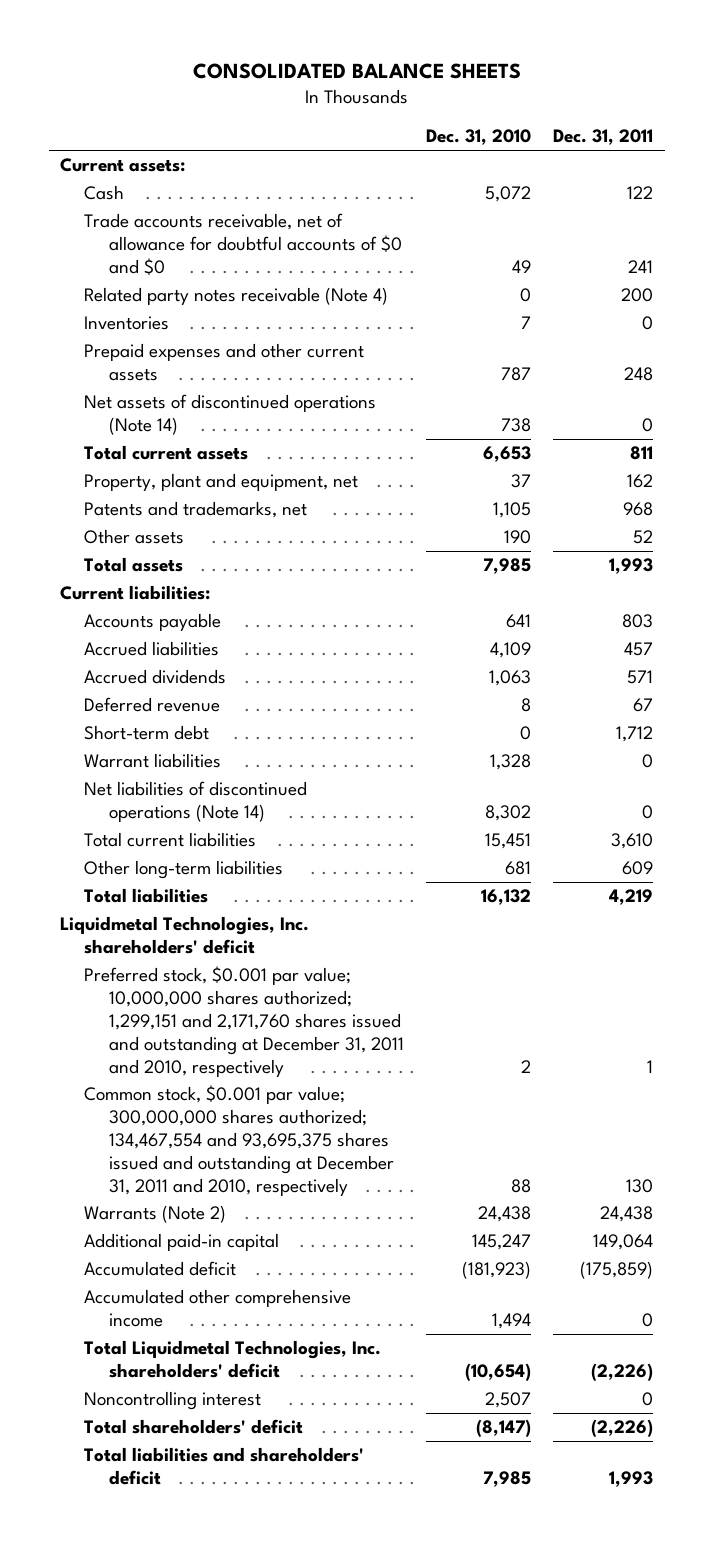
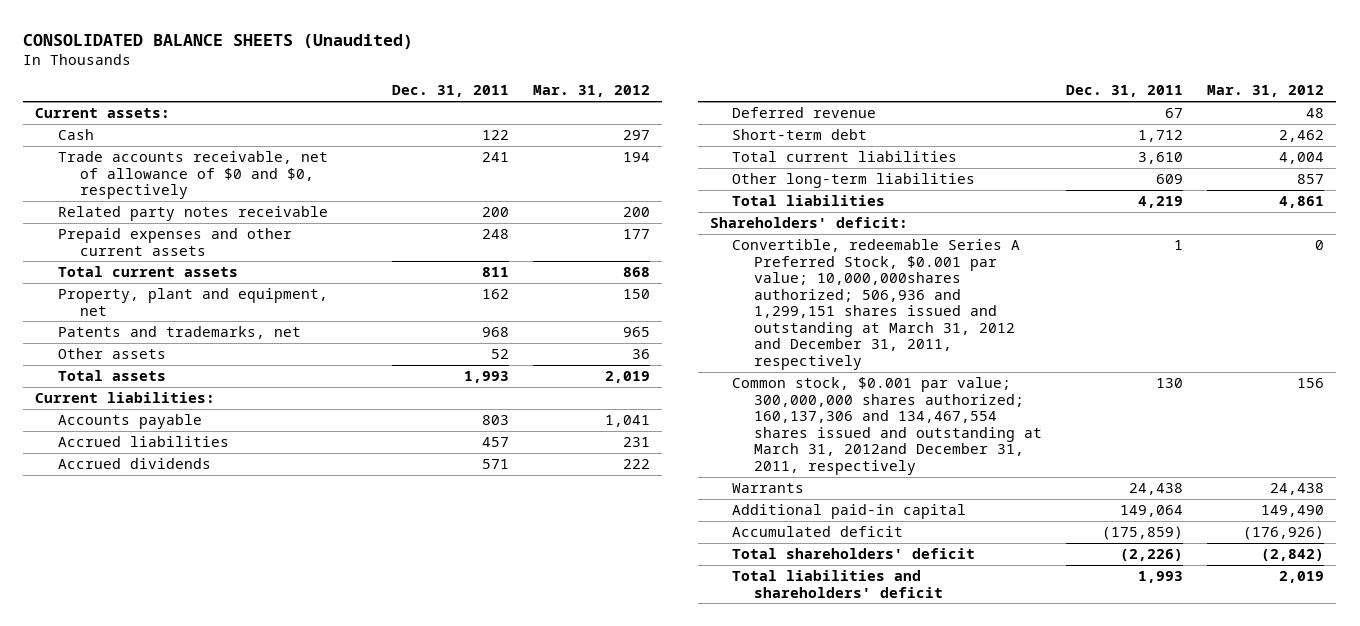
[192,62,521,79] CONSOLIDATED BALANCE SHEETS -> [23,33,414,49] CONSOLIDATED BALANCE SHEETS (Unaudited)
[426,129,532,146] Dec. 31, 2010 -> none
none -> [532,85,650,98] Mar. 31, 2012
[84,316,170,331] Inventories -> none
[84,213,402,275] Trade accounts receivable, net of allowance for doubtful accounts of $0 and $0 -> [57,151,328,200] Trade accounts receivable, net of allowance of $0 and $0, respectively
[84,287,389,306] Related party notes receivable (Note 4) -> [57,206,328,222] Related party notes receivable
[84,394,377,435] Net assets of discontinued operations (Note 14) -> none
[84,753,222,769] Warrant liabilities -> none
[84,781,308,822] Net liabilities of discontinued operations (Note 14) -> none
[60,916,310,954] Liquidmetal Technologies, Inc. shareholders' deficit -> none
none -> [709,217,908,229] Shareholders' deficit:
[84,966,404,1077] Preferred stock, $0.001 par value; 10,000,000 shares authorized; 1,299,151 and 2,171,760 shares issued and outstanding at December 31, 2011 and 2010, respectively -> [732,239,1021,371] Convertible, redeemable Series A Preferred Stock, $0.001 par value; 10,000,000shares authorized; 506,936 and 1,299,151 shares issued and outstanding at March 31, 2012 and December 31, 2011, respectively
[84,1085,394,1196] Common stock, $0.001 par value; 300,000,000 shares authorized; 134,467,554 and 93,695,375 shares issued and outstanding at December 31, 2011 and 2010, respectively -> [732,377,1043,475] Common stock, $0.001 par value; 300,000,000 shares authorized; 160,137,306 and 134,467,554 shares issued and outstanding at March 31, 2012and December 31, 2011, respectively
[84,1205,227,1224] Warrants (Note 2) -> [732,483,805,494] Warrants
[84,1289,352,1327] Accumulated other comprehensive income -> none
[84,1340,382,1378] Total Liquidmetal Technologies, Inc. shareholders' deficit -> none
[84,1391,262,1411] Noncontrolling interest -> none

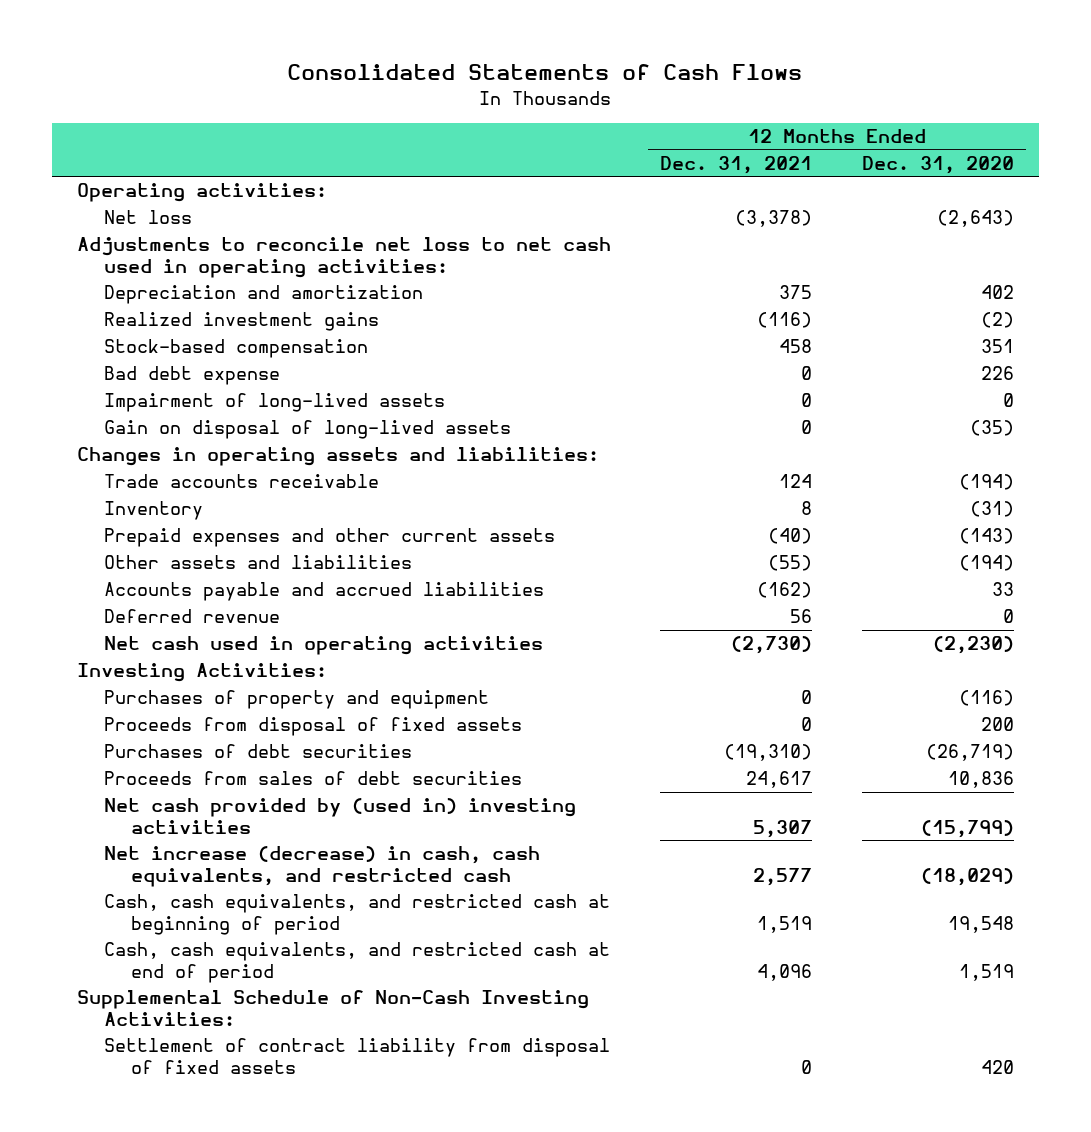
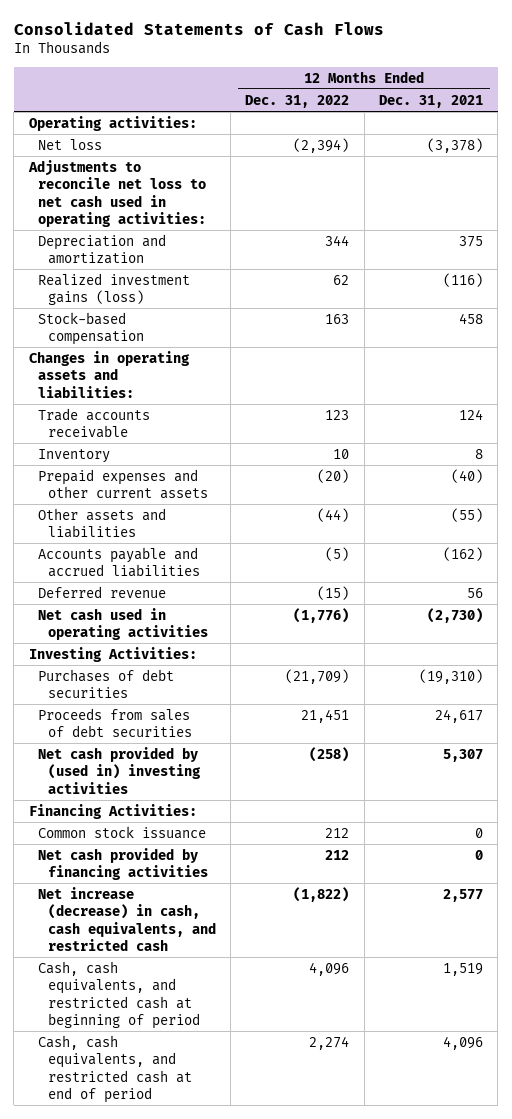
[861,155,1014,174] Dec. 31, 2020 -> none
none -> [245,94,350,108] Dec. 31, 2022
[103,312,379,332] Realized investment gains -> [38,272,191,306] Realized investment gains (loss)
[103,366,280,386] Bad debt expense -> none
[103,393,445,413] Impairment of long-lived assets -> none
[103,420,511,440] Gain on disposal of long-lived assets -> none
[103,690,489,710] Purchases of property and equipment -> none
[103,717,522,737] Proceeds from disposal of fixed assets -> none
none -> [28,803,197,819] Financing Activities:
none -> [38,825,207,839] Common stock issuance
none -> [38,847,209,881] Net cash provided by financing activities
[76,990,589,1026] Supplemental Schedule of Non-Cash Investing Activities: -> none
[103,1038,610,1074] Settlement of contract liability from disposal of fixed assets -> none

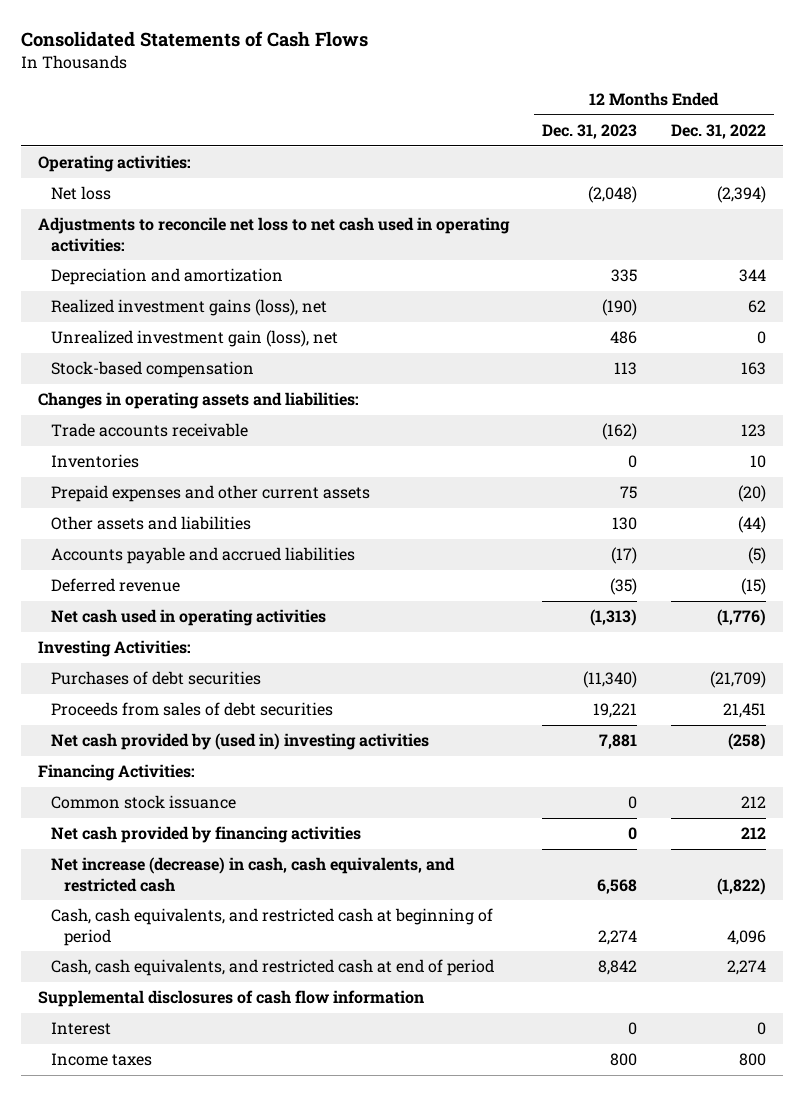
[378,94,483,108] Dec. 31, 2021 -> none
none -> [542,124,638,140] Dec. 31, 2023
[38,272,191,306] Realized investment gains (loss) -> [50,299,327,317] Realized investment gains (loss), net
none -> [50,330,338,348] Unrealized investment gain (loss), net
[38,448,111,463] Inventory -> [50,454,139,469] Inventories
none -> [37,990,424,1008] Supplemental disclosures of cash flow information
none -> [50,1022,111,1036] Interest
none -> [50,1053,152,1067] Income taxes

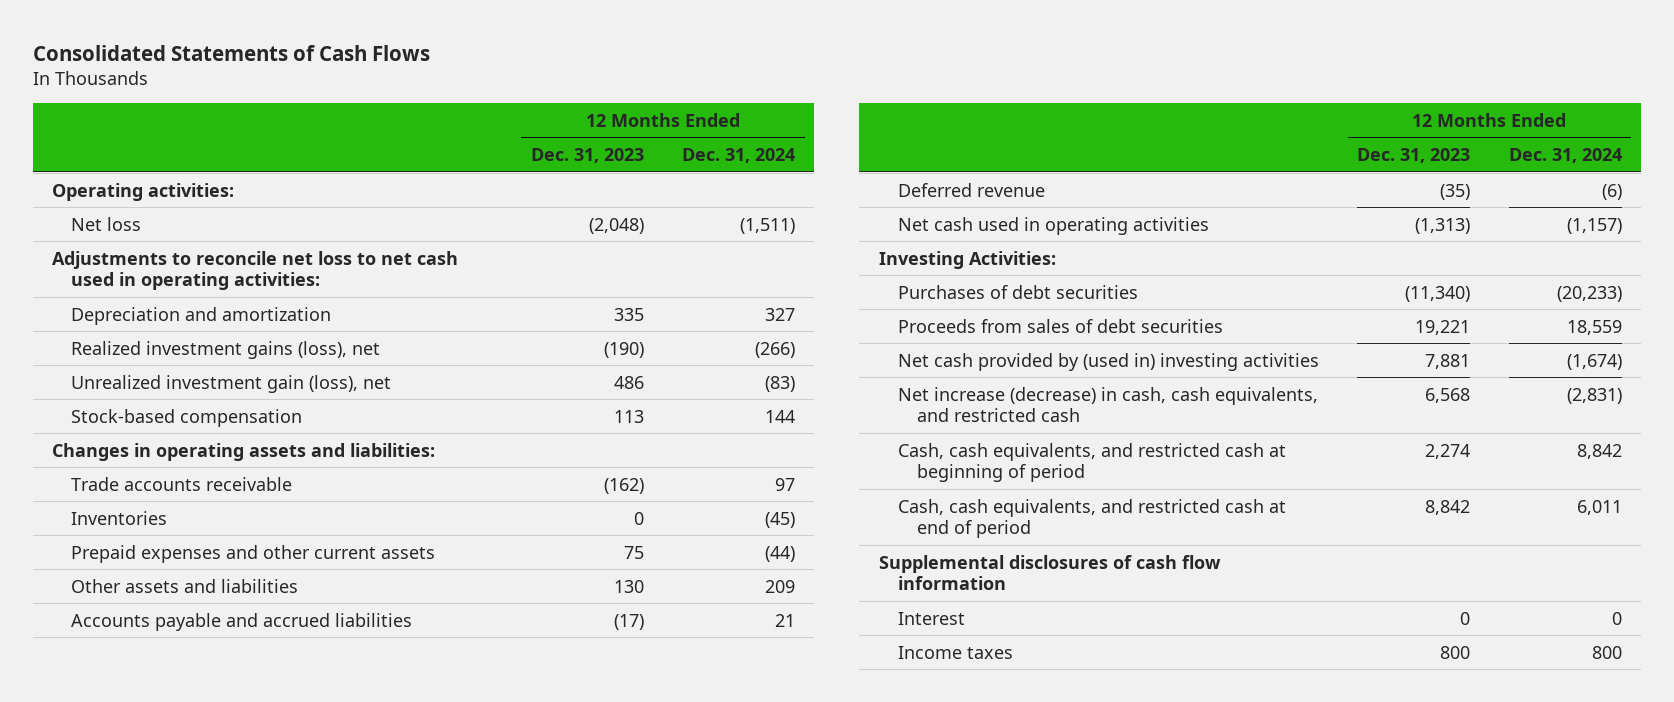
[670,124,766,140] Dec. 31, 2022 -> none
none -> [682,148,796,164] Dec. 31, 2024
[37,764,195,782] Financing Activities: -> none
[50,795,236,810] Common stock issuance -> none
[50,826,361,844] Net cash provided by financing activities -> none

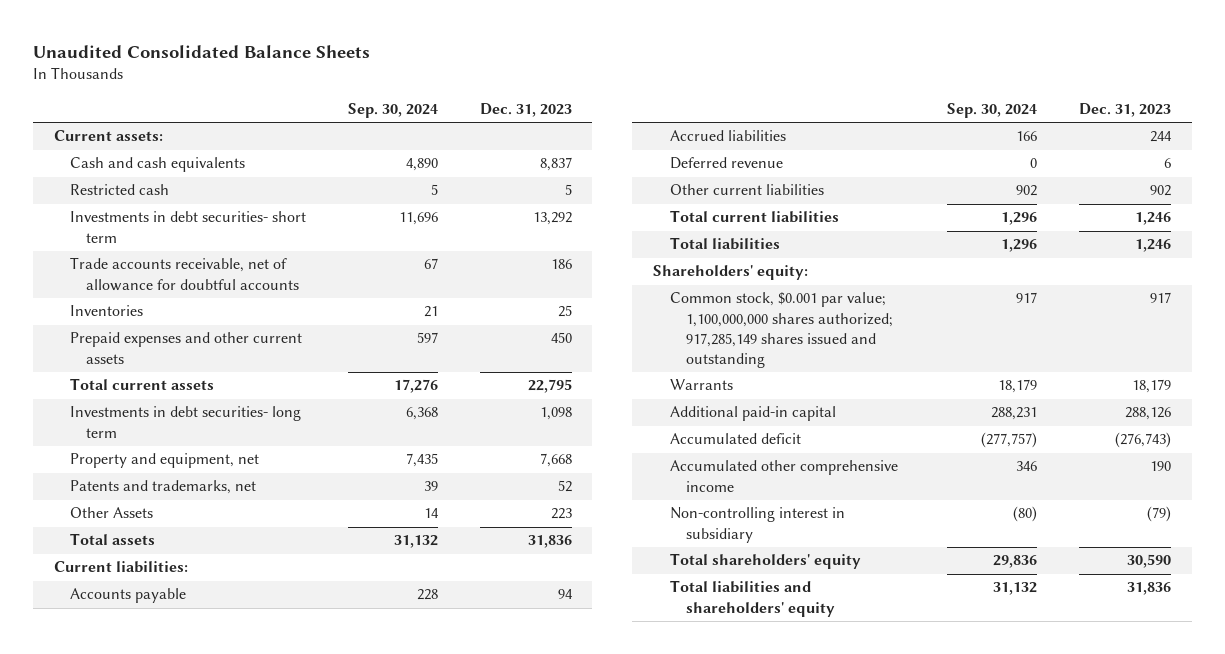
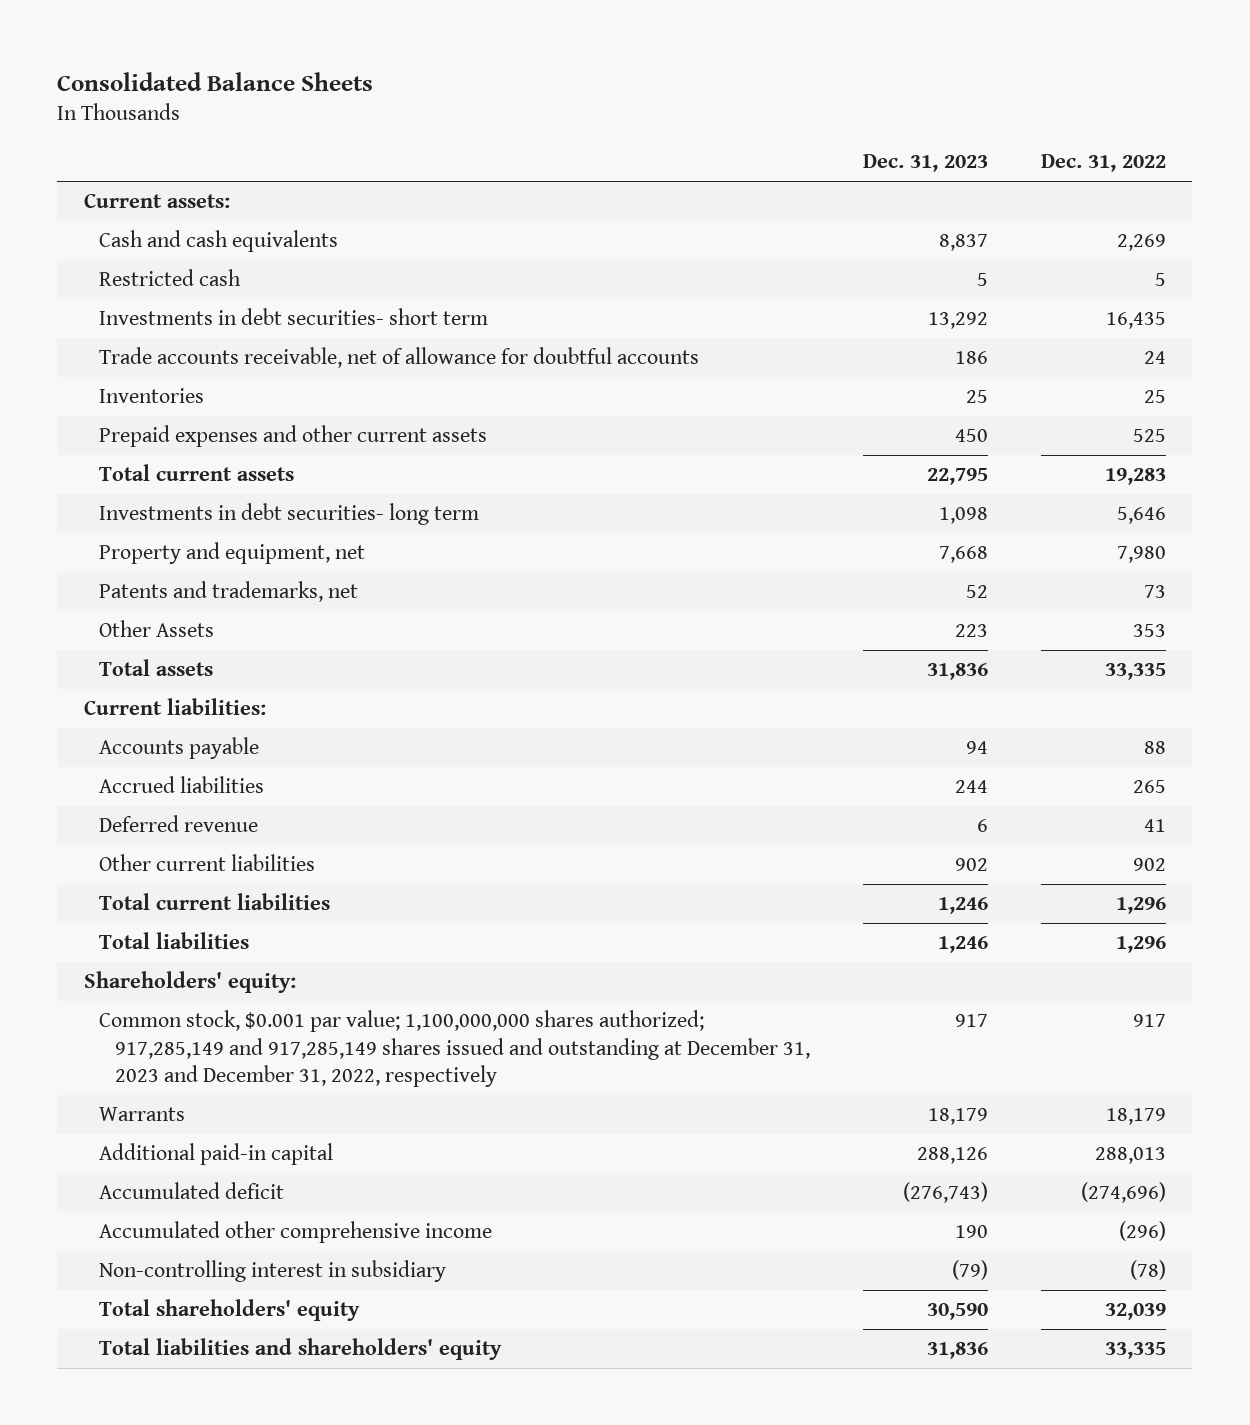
[33,44,371,58] Unaudited Consolidated Balance Sheets -> [57,71,374,91] Consolidated Balance Sheets
[347,102,438,118] Sep. 30, 2024 -> none
none -> [1040,154,1166,173] Dec. 31, 2022
[669,292,893,369] Common stock, $0.001 par value; 1,100,000,000 shares authorized; 917,285,149 shares issued and outstanding -> [99,1010,811,1087] Common stock, $0.001 par value; 1,100,000,000 shares authorized; 917,285,149 and 917,285,149 shares issued and outstanding at December 31, 2023 and December 31, 2022, respectively

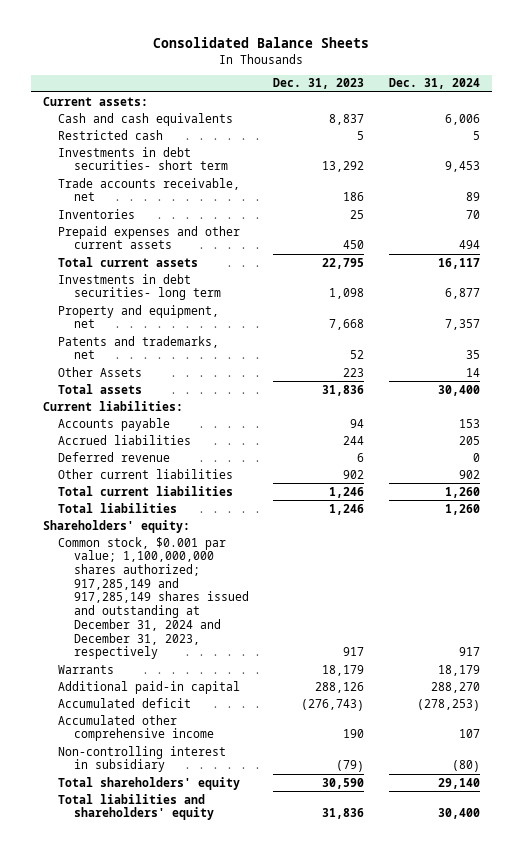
[1040,154,1166,173] Dec. 31, 2022 -> none
none -> [388,78,480,90] Dec. 31, 2024
[99,347,700,369] Trade accounts receivable, net of allowance for doubtful accounts -> [58,177,241,202] Trade accounts receivable, net
[99,1010,811,1087] Common stock, $0.001 par value; 1,100,000,000 shares authorized; 917,285,149 and 917,285,149 shares issued and outstanding at December 31, 2023 and December 31, 2022, respectively -> [58,536,249,660] Common stock, $0.001 par value; 1,100,000,000 shares authorized; 917,285,149 and 917,285,149 shares issued and outstanding at December 31, 2024 and December 31, 2023, respectively

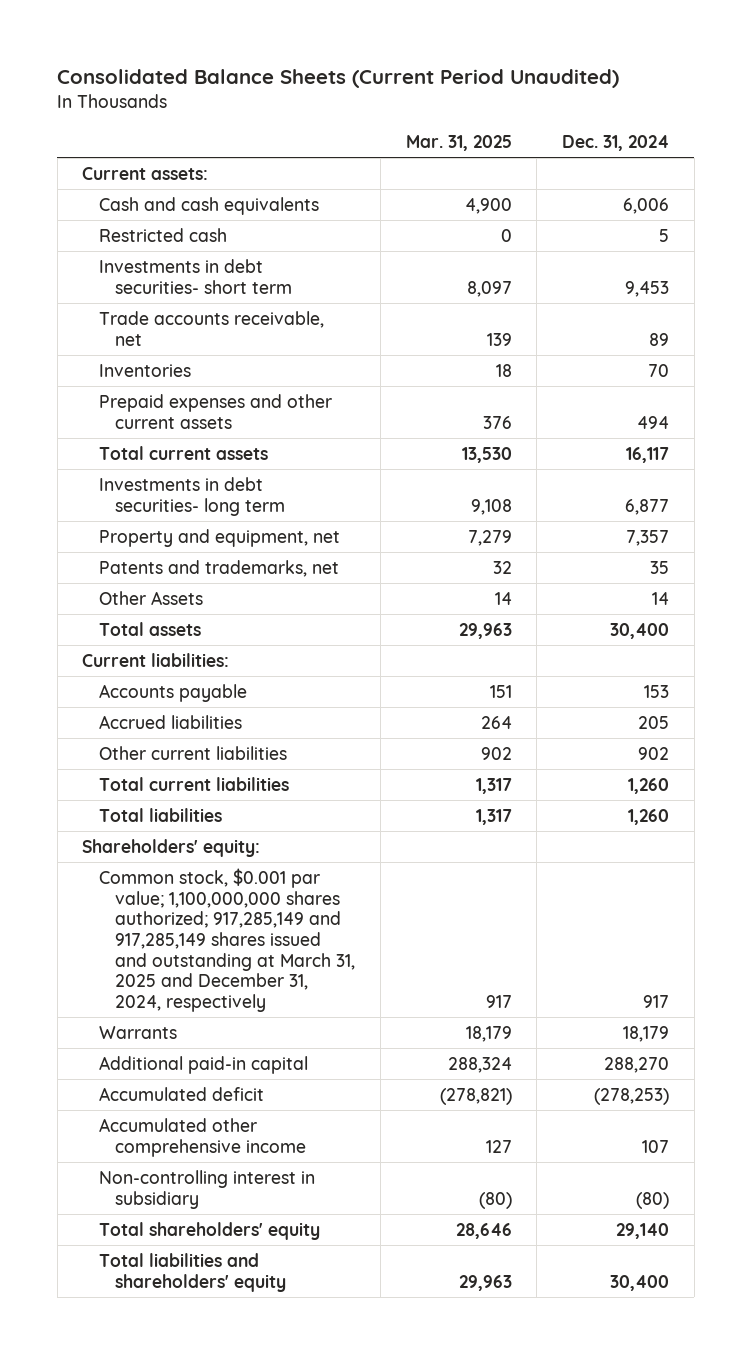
[153,37,370,49] Consolidated Balance Sheets -> [57,69,620,89] Consolidated Balance Sheets (Current Period Unaudited)
[273,78,365,90] Dec. 31, 2023 -> none
none -> [405,134,512,151] Mar. 31, 2025
[58,451,171,462] Deferred revenue -> none
[58,536,249,660] Common stock, $0.001 par value; 1,100,000,000 shares authorized; 917,285,149 and 917,285,149 shares issued and outstanding at December 31, 2024 and December 31, 2023, respectively -> [98,867,356,1012] Common stock, $0.001 par value; 1,100,000,000 shares authorized; 917,285,149 and 917,285,149 shares issued and outstanding at March 31, 2025 and December 31, 2024, respectively

